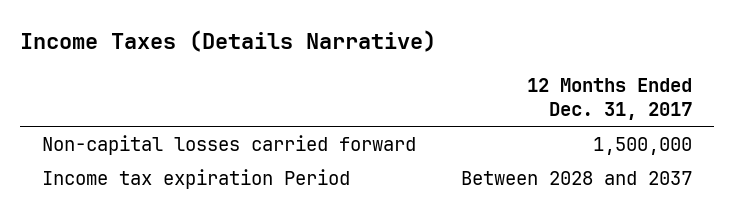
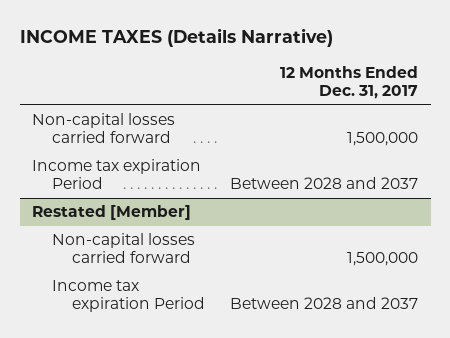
[19,30,436,53] Income Taxes (Details Narrative) -> [19,28,333,48] INCOME TAXES (Details Narrative)
none -> [32,205,192,221] Restated [Member]
none -> [51,233,195,264] Non-capital losses carried forward
none -> [51,280,205,313] Income tax expiration Period

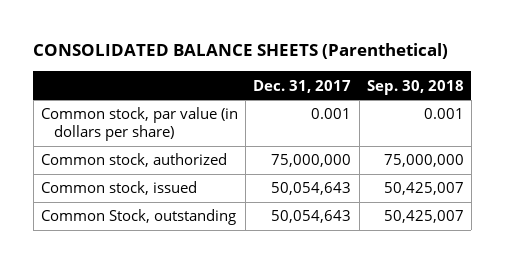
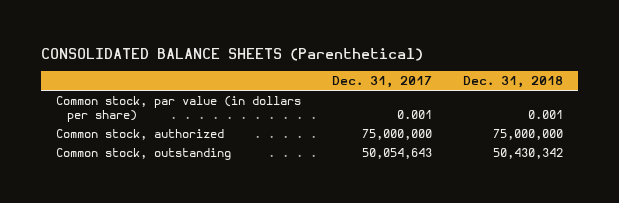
[366,79,464,95] Sep. 30, 2018 -> none
none -> [463,76,564,89] Dec. 31, 2018
[40,181,197,196] Common stock, issued -> none
[40,209,236,226] Common Stock, outstanding -> [56,147,232,160] Common stock, outstanding

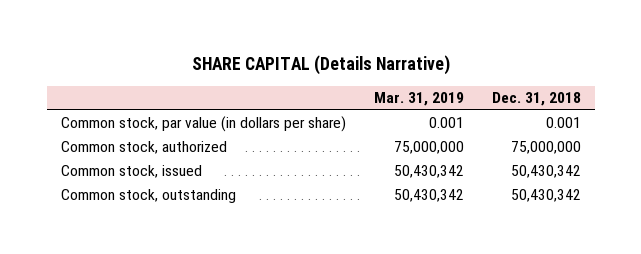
[40,48,423,62] CONSOLIDATED BALANCE SHEETS (Parenthetical) -> [191,55,450,76] SHARE CAPITAL (Details Narrative)
[332,76,433,89] Dec. 31, 2017 -> none
none -> [373,92,464,107] Mar. 31, 2019
none -> [60,165,202,179] Common stock, issued

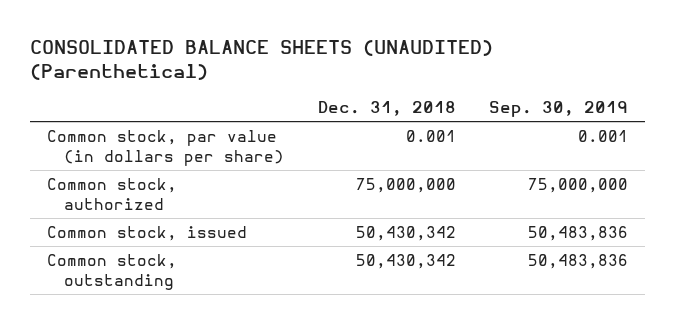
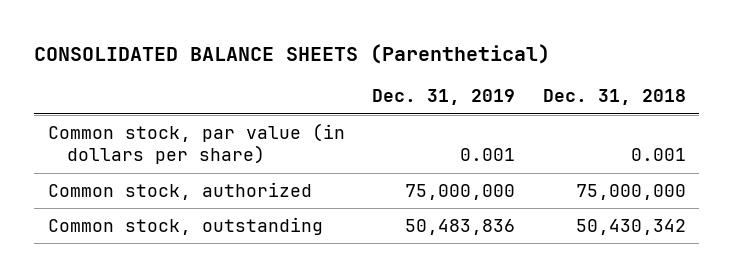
[29,39,493,81] CONSOLIDATED BALANCE SHEETS (UNAUDITED) (Parenthetical) -> [34,44,551,65] CONSOLIDATED BALANCE SHEETS (Parenthetical)
[489,101,629,118] Sep. 30, 2019 -> none
none -> [372,89,516,106] Dec. 31, 2019
[46,225,247,241] Common stock, issued -> none

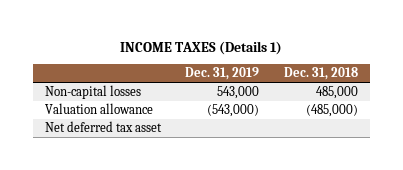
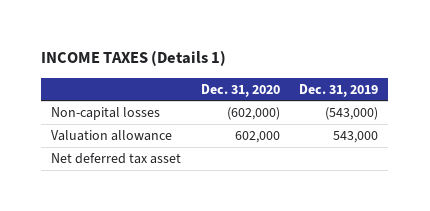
[283,67,358,81] Dec. 31, 2018 -> none
none -> [200,83,280,97] Dec. 31, 2020
[217,86,260,100] 543,000 -> [325,107,379,121] (543,000)
[207,104,260,118] (543,000) -> [333,131,379,144] 543,000

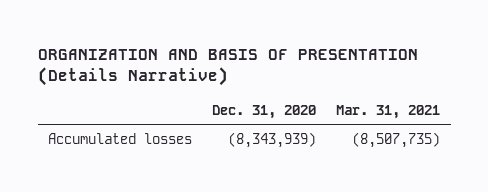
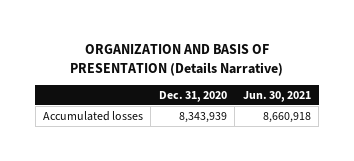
[336,104,441,119] Mar. 31, 2021 -> none
none -> [242,90,311,102] Jun. 30, 2021
[228,132,317,149] (8,343,939) -> [178,111,227,123] 8,343,939

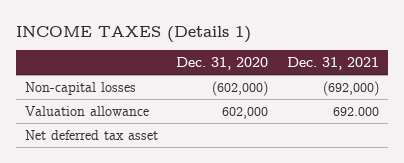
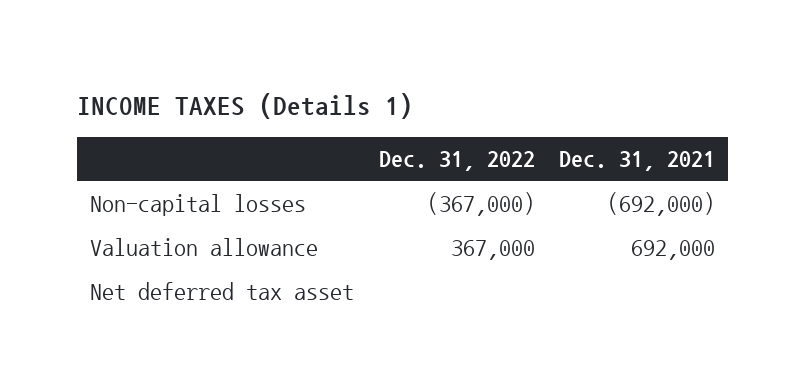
[176,56,269,70] Dec. 31, 2020 -> none
none -> [378,151,535,172] Dec. 31, 2022
[332,106,379,116] 692.000 -> [631,240,716,261] 692,000

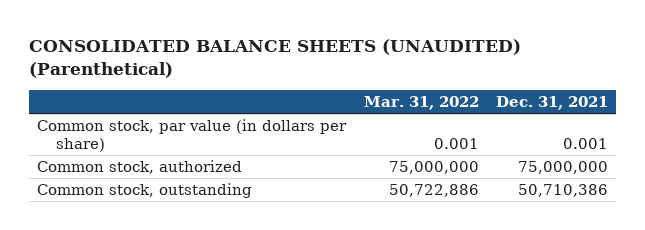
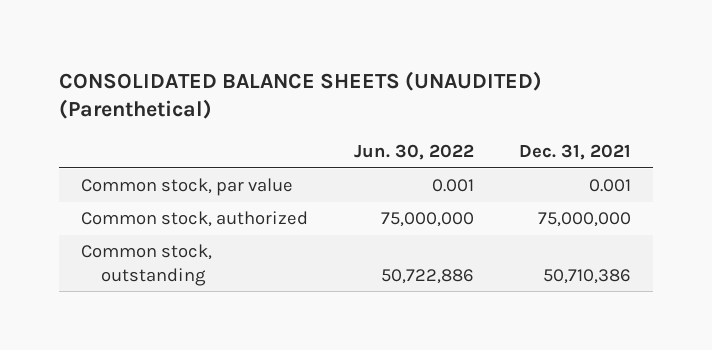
[363,96,479,111] Mar. 31, 2022 -> none
none -> [353,144,474,161] Jun. 30, 2022
[37,119,348,152] Common stock, par value (in dollars per share) -> [81,178,294,197] Common stock, par value

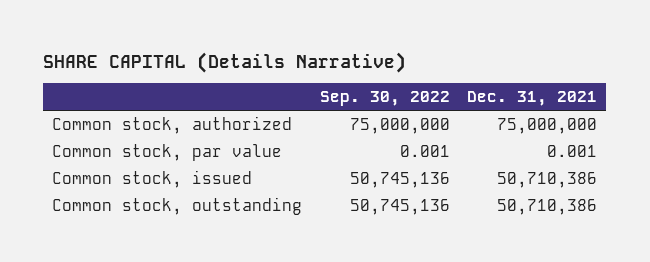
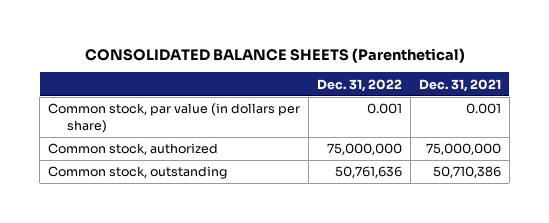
[43,51,407,73] SHARE CAPITAL (Details Narrative) -> [84,47,465,63] CONSOLIDATED BALANCE SHEETS (Parenthetical)
[319,91,450,107] Sep. 30, 2022 -> none
none -> [317,78,403,92] Dec. 31, 2022
none -> [48,103,301,133] Common stock, par value (in dollars per share)
[52,143,283,161] Common stock, par value -> none
[52,169,253,188] Common stock, issued -> none

